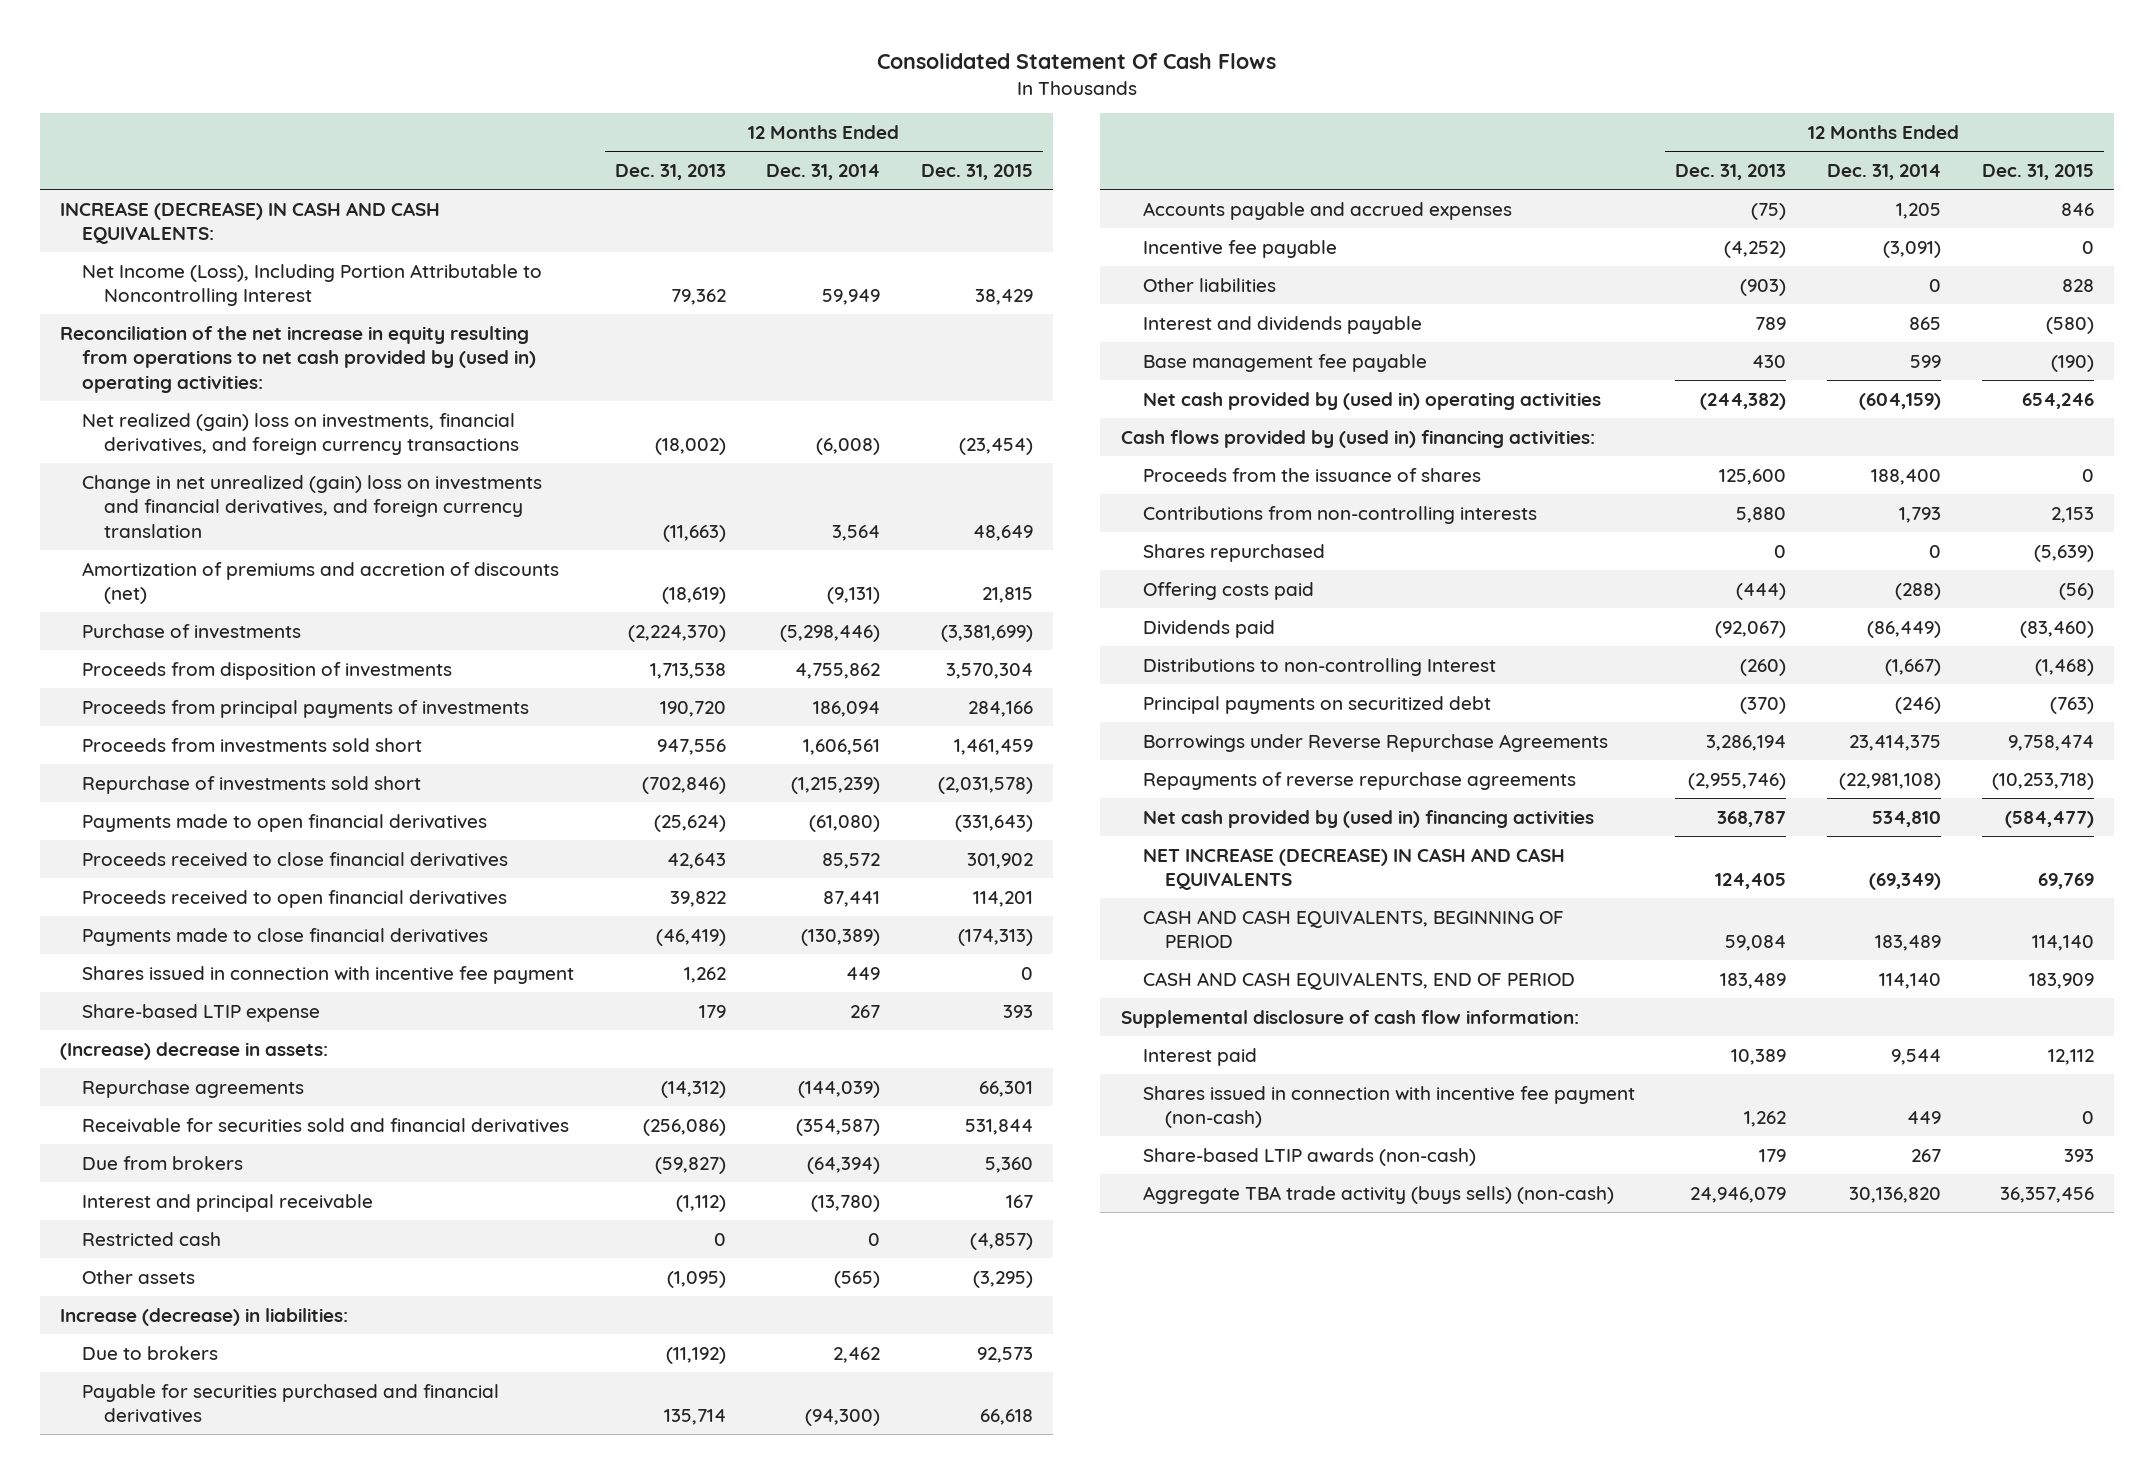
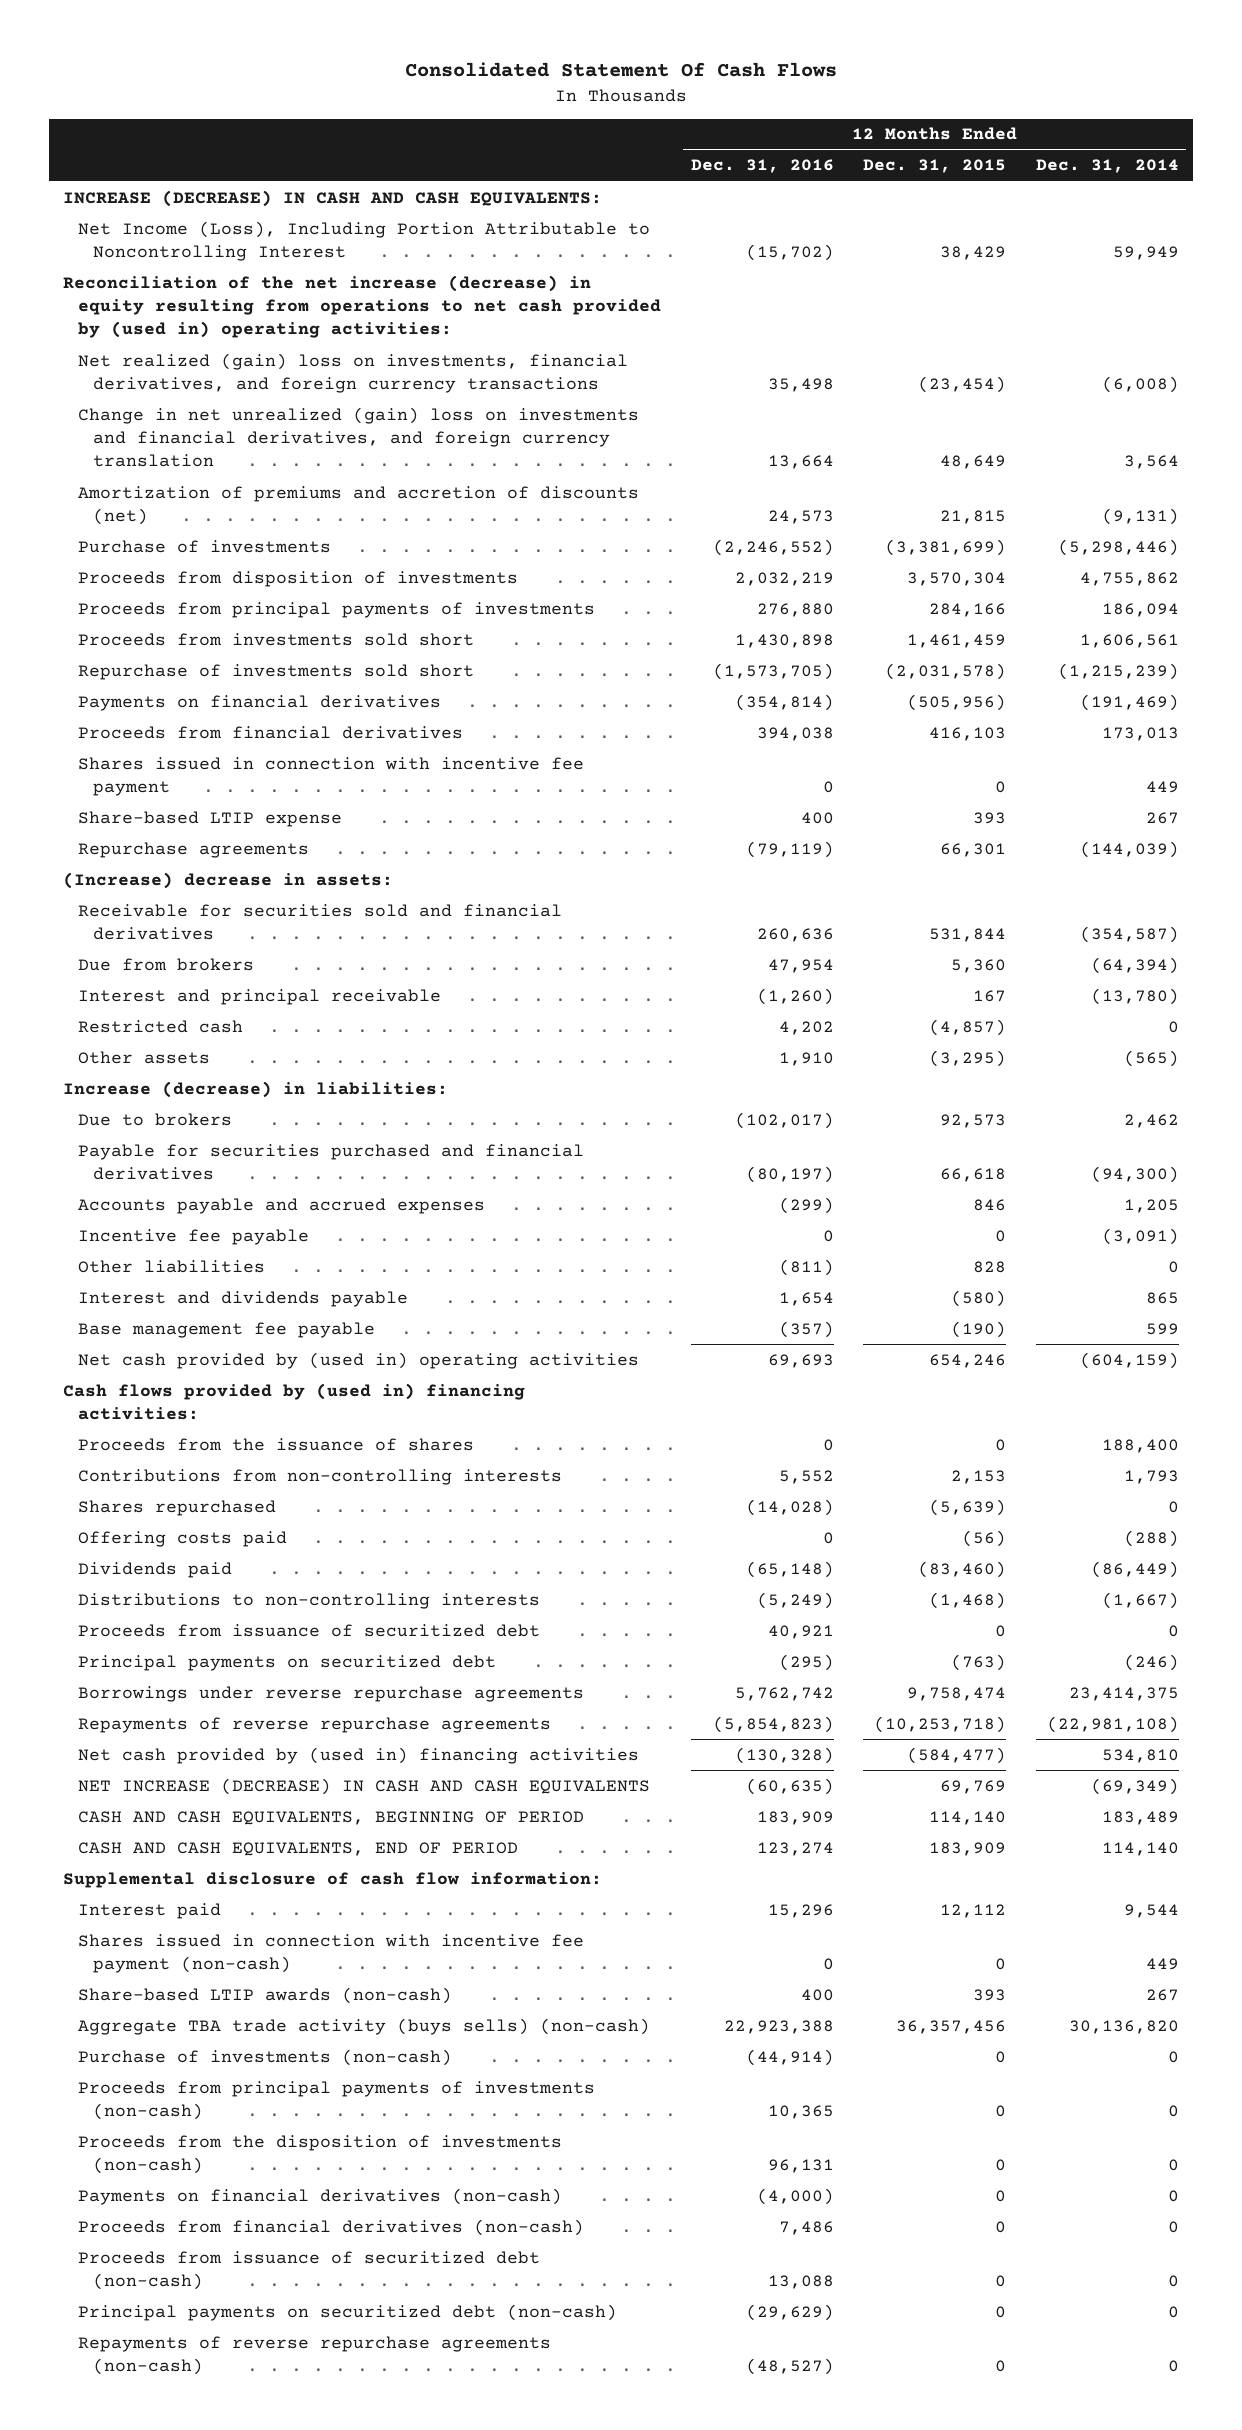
[614,163,726,180] Dec. 31, 2013 -> none
none -> [690,159,834,174] Dec. 31, 2016
[60,325,537,393] Reconciliation of the net increase in equity resulting from operations to net cash provided by (used in) operating activities: -> [63,274,662,339] Reconciliation of the net increase (decrease) in equity resulting from operations to net cash provided by (used in) operating activities:
[82,813,488,832] Payments made to open financial derivatives -> none
[82,851,509,867] Proceeds received to close financial derivatives -> none
[82,889,508,908] Proceeds received to open financial derivatives -> none
[82,927,489,946] Payments made to close financial derivatives -> none
none -> [78,694,442,711] Payments on financial derivatives
none -> [78,725,464,739] Proceeds from financial derivatives
[60,1041,329,1060] (Increase) decrease in assets: -> [63,871,394,889] (Increase) decrease in assets:
[1142,657,1496,676] Distributions to non-controlling Interest -> [78,1592,541,1609] Distributions to non-controlling interests
none -> [78,1623,541,1637] Proceeds from issuance of securitized debt
[1142,733,1608,752] Borrowings under Reverse Repurchase Agreements -> [78,1685,585,1702] Borrowings under reverse repurchase agreements
none -> [78,2048,453,2066] Purchase of investments (non-cash)
none -> [78,2080,596,2121] Proceeds from principal payments of investments (non-cash)
none -> [78,2134,563,2175] Proceeds from the disposition of investments (non-cash)
none -> [78,2187,563,2205] Payments on financial derivatives (non-cash)
none -> [78,2218,585,2236] Proceeds from financial derivatives (non-cash)
none -> [78,2250,541,2291] Proceeds from issuance of securitized debt (non-cash)
none -> [78,2303,618,2321] Principal payments on securitized debt (non-cash)
none -> [78,2335,552,2376] Repayments of reverse repurchase agreements (non-cash)

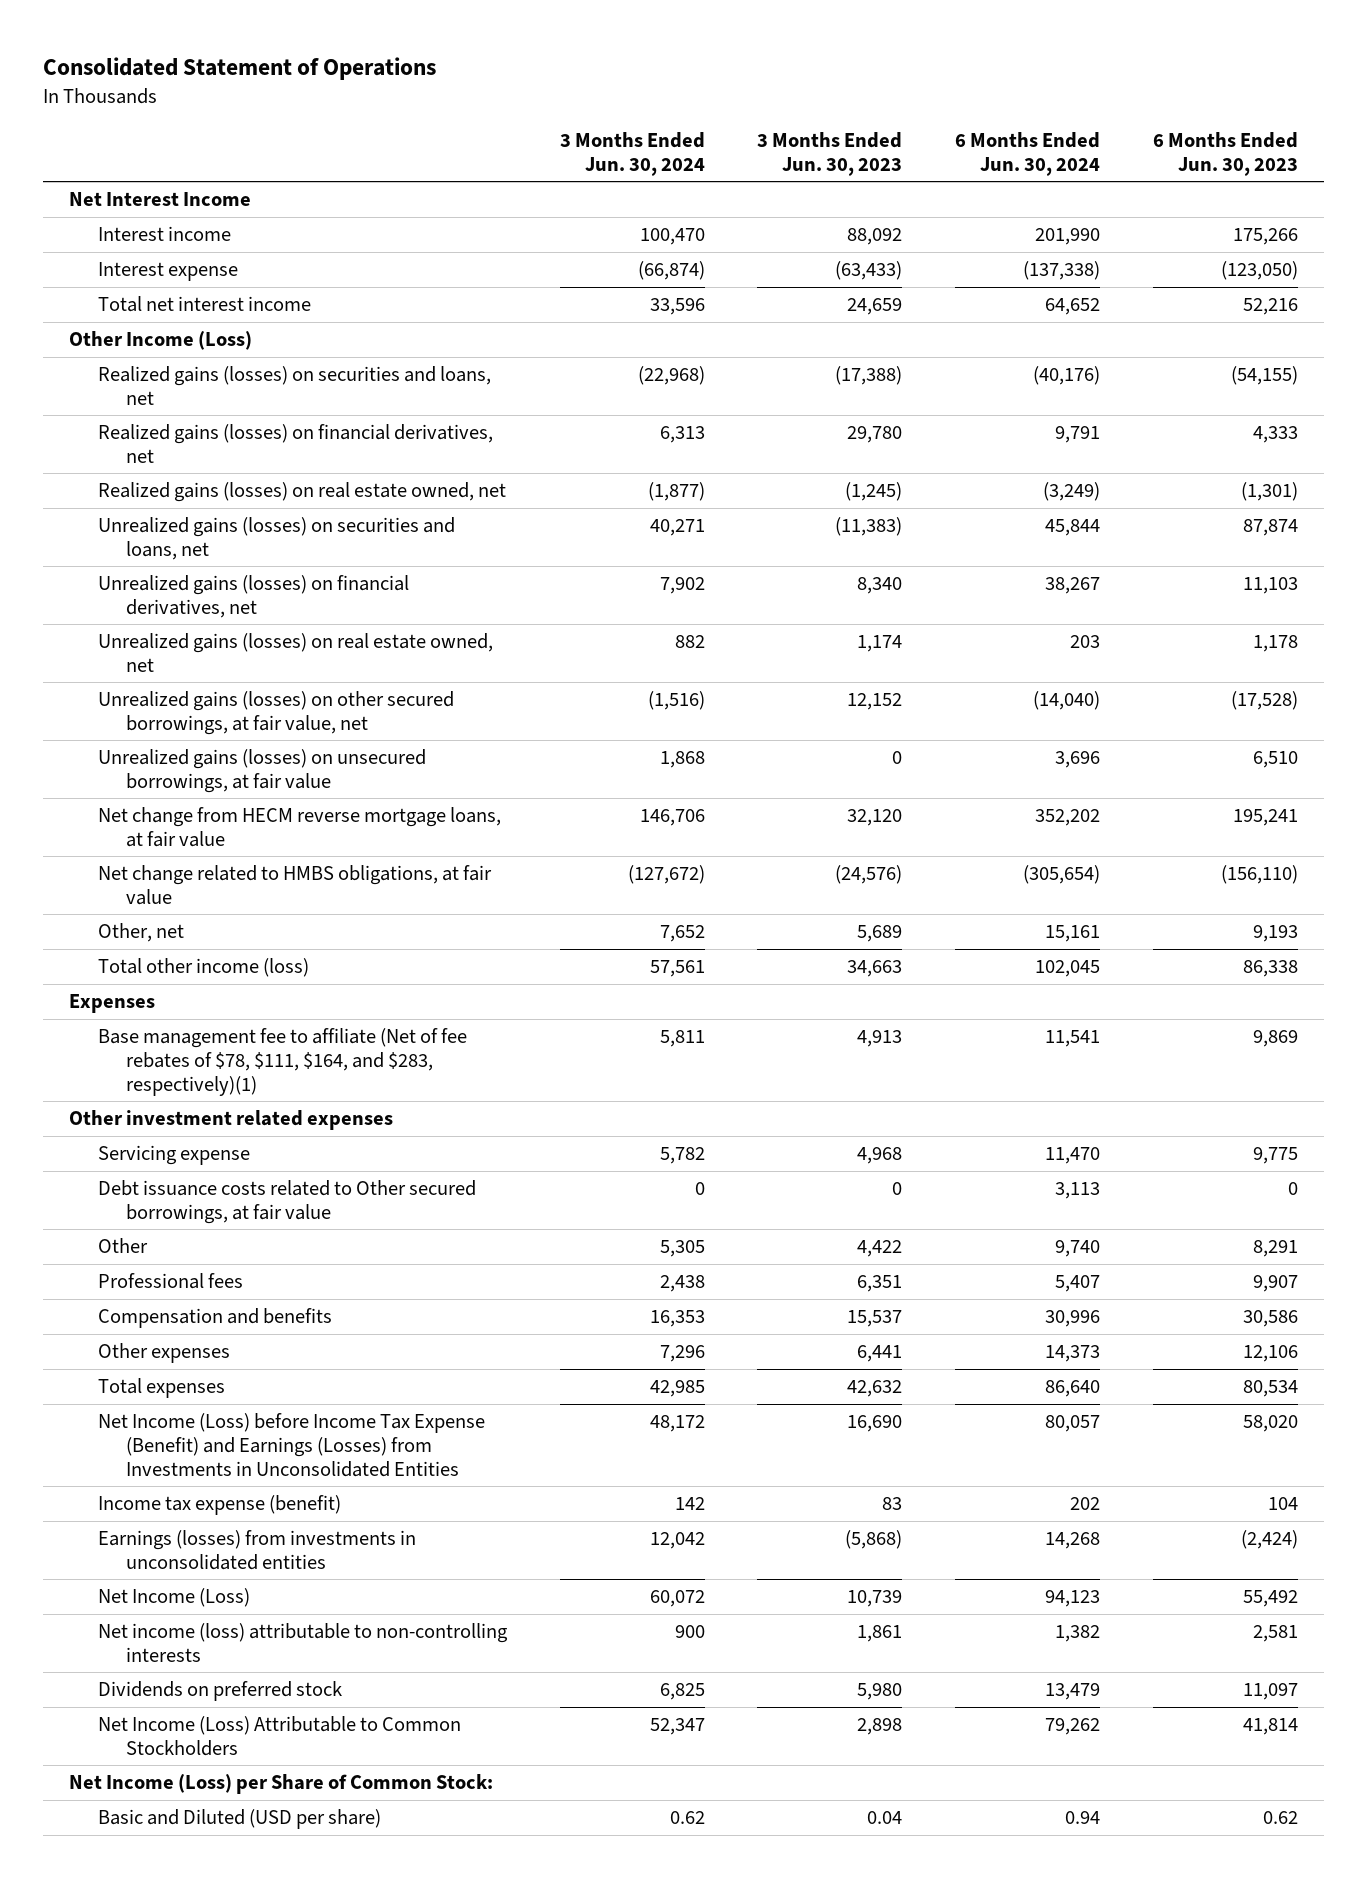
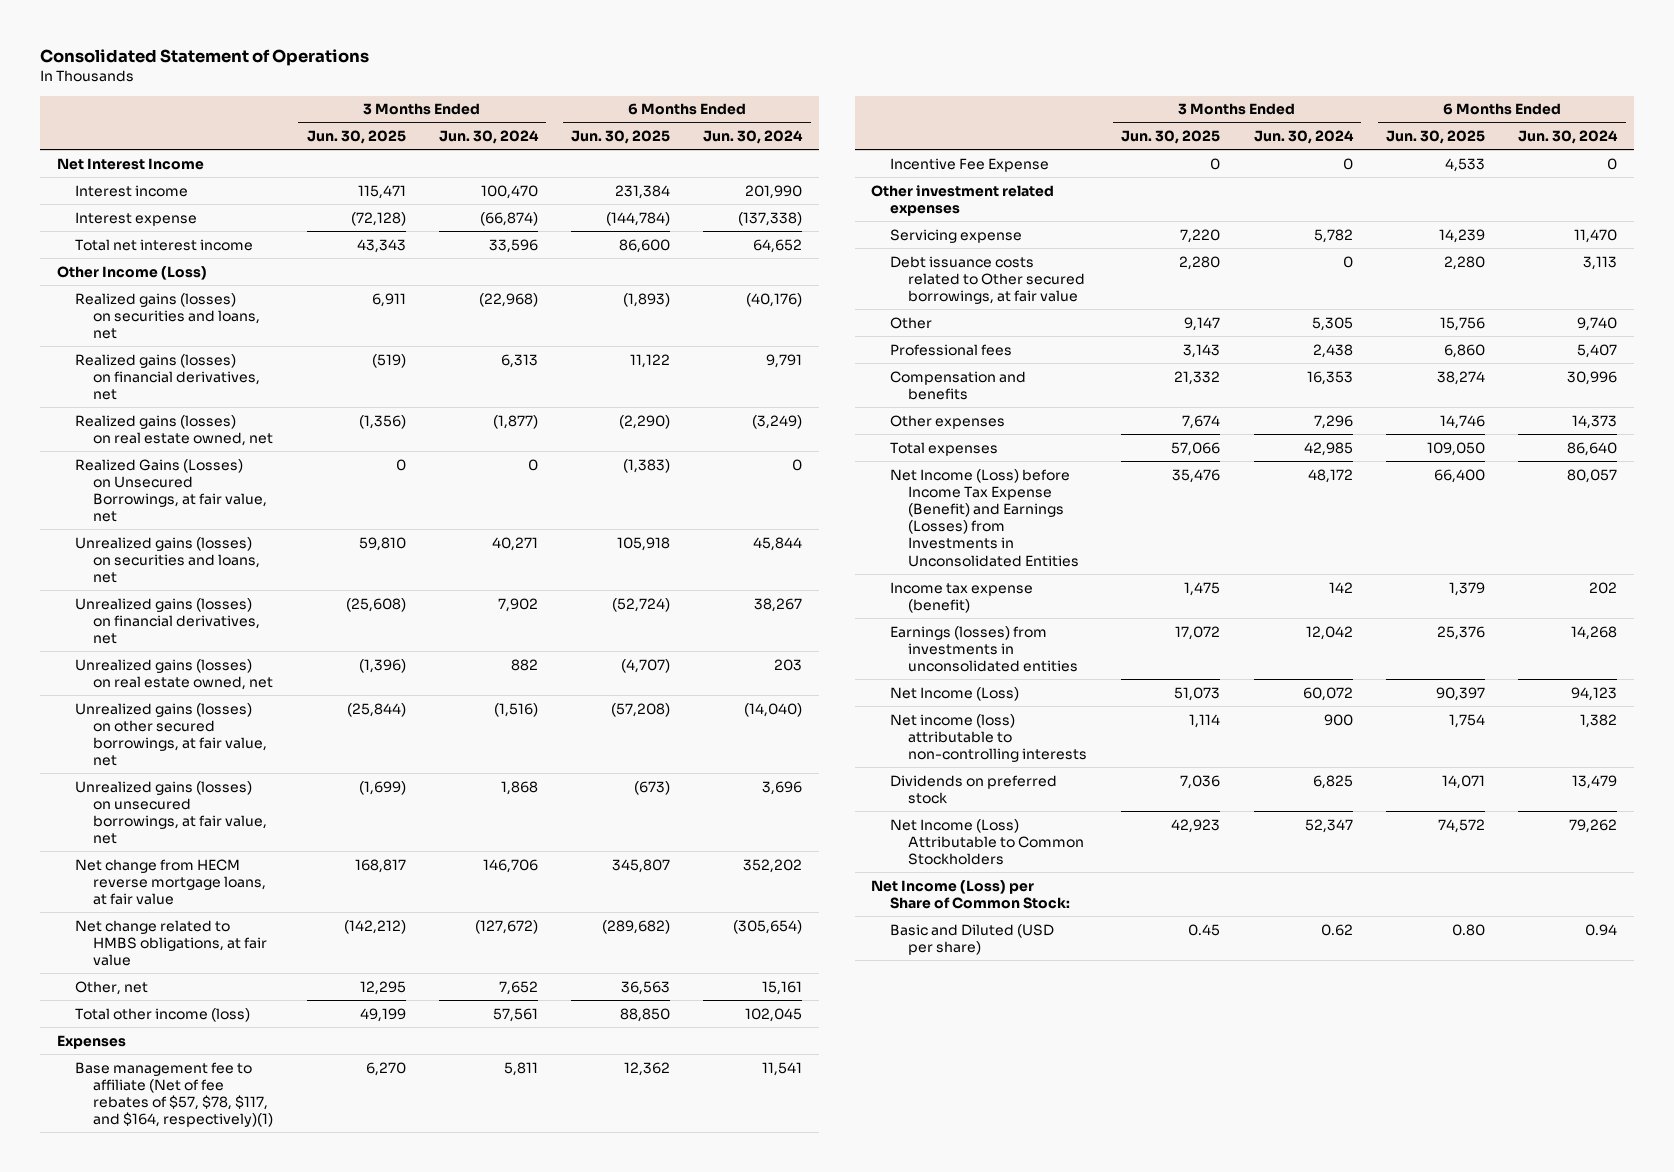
[757,132,903,176] 3 Months Ended Jun. 30, 2023 -> none
[1152,132,1298,176] 6 Months Ended Jun. 30, 2023 -> none
none -> [306,129,406,144] Jun. 30, 2025
none -> [571,129,671,144] Jun. 30, 2025
none -> [74,458,268,523] Realized Gains (Losses) on Unsecured Borrowings, at fair value, net
[97,749,426,793] Unrealized gains (losses) on unsecured borrowings, at fair value -> [74,780,268,845] Unrealized gains (losses) on unsecured borrowings, at fair value, net
[97,1028,467,1096] Base management fee to affiliate (Net of fee rebates of $78, $111, $164, and $283, respectively)(1) -> [74,1061,274,1128] Base management fee to affiliate (Net of fee rebates of $57, $78, $117, and $164, respectively)(1)
none -> [889,157,1049,172] Incentive Fee Expense

